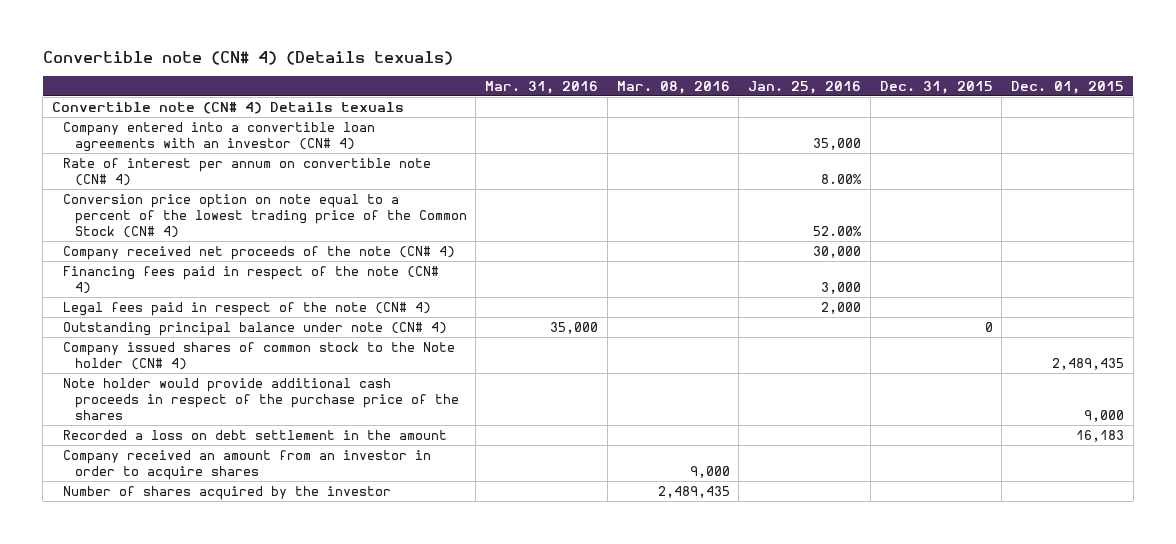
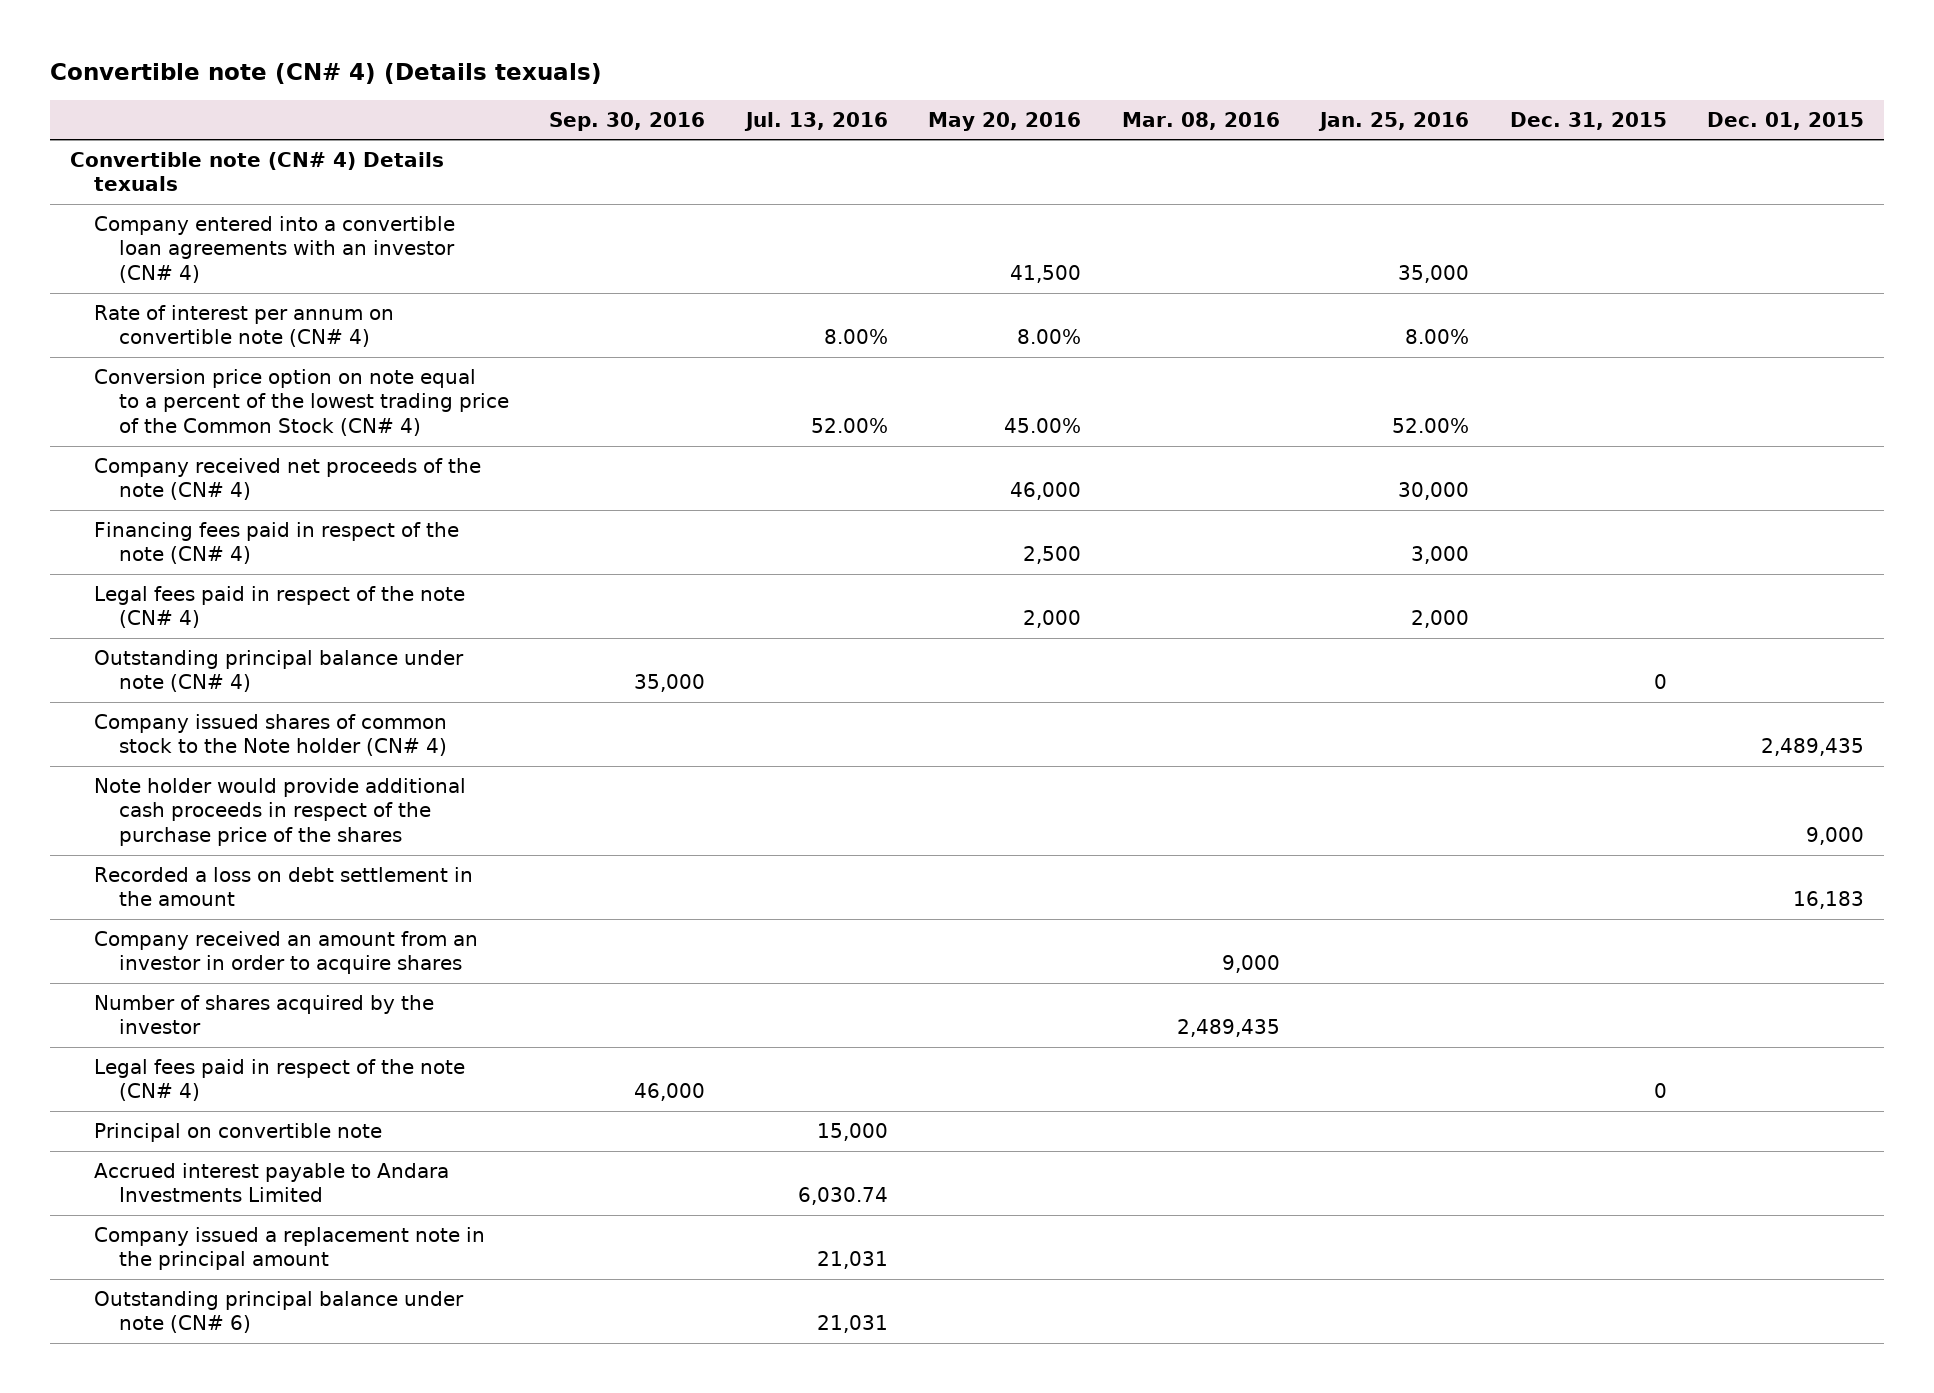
[485,80,599,94] Mar. 31, 2016 -> none
none -> [549,111,706,131] Sep. 30, 2016
none -> [743,111,888,131] Jul. 13, 2016
none -> [928,111,1082,131] May 20, 2016
none -> [94,1058,466,1102] Legal fees paid in respect of the note (CN# 4)
none -> [94,1122,383,1142] Principal on convertible note
none -> [94,1162,450,1203] Accrued interest payable to Andara Investments Limited
none -> [94,1226,486,1271] Company issued a replacement note in the principal amount
none -> [94,1290,465,1334] Outstanding principal balance under note (CN# 6)

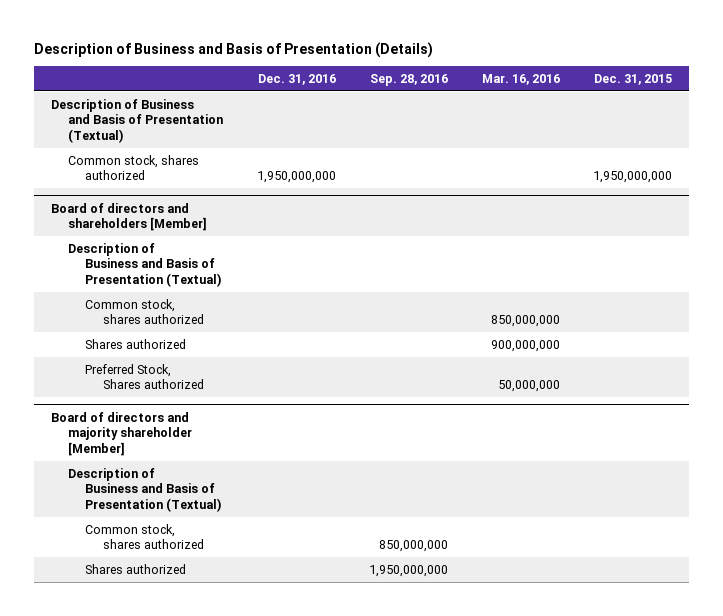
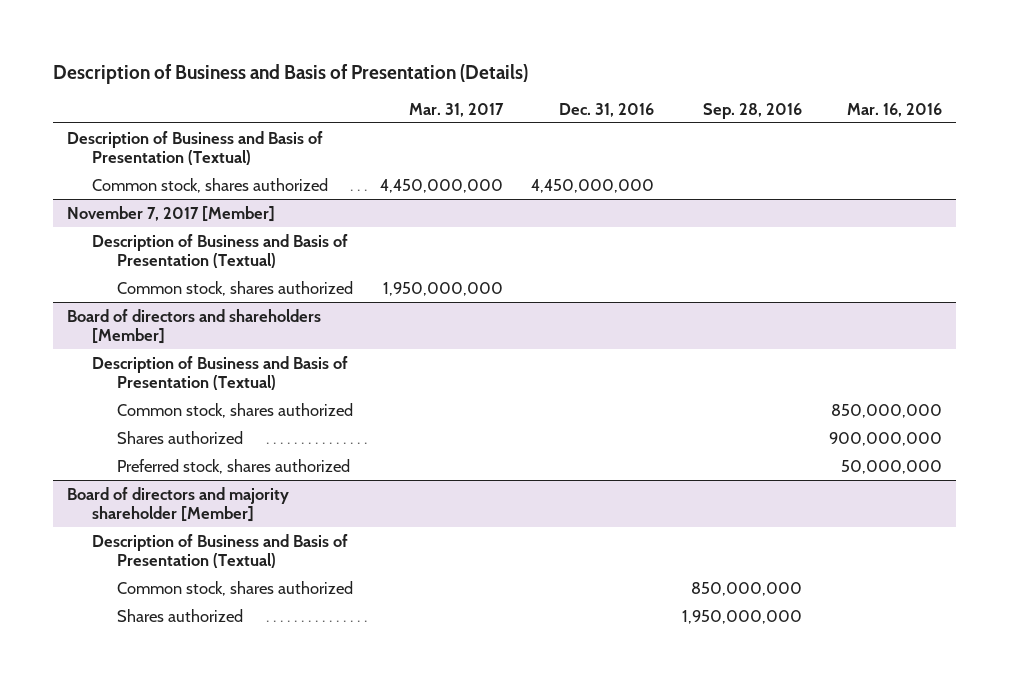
[594,73,673,85] Dec. 31, 2015 -> none
none -> [409,102,505,117] Mar. 31, 2017
[256,171,336,184] 1,950,000,000 -> [531,178,655,193] 4,450,000,000
none -> [66,205,275,222] November 7, 2017 [Member]
none -> [91,233,348,268] Description of Business and Basis of Presentation (Textual)
none -> [116,280,353,296] Common stock, shares authorized
[85,363,204,390] Preferred Stock, Shares authorized -> [116,458,350,474] Preferred stock, shares authorized

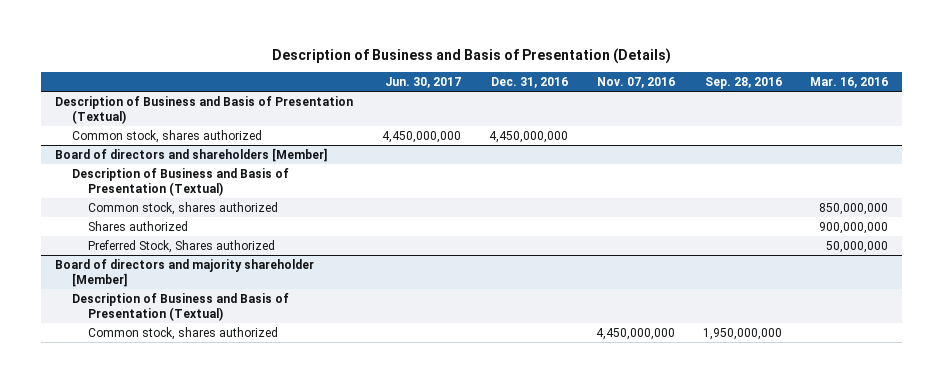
[409,102,505,117] Mar. 31, 2017 -> none
none -> [384,77,461,89] Jun. 30, 2017
none -> [596,77,675,89] Nov. 07, 2016
[66,205,275,222] November 7, 2017 [Member] -> none
[91,233,348,268] Description of Business and Basis of Presentation (Textual) -> none
[116,280,353,296] Common stock, shares authorized -> none
[116,458,350,474] Preferred stock, shares authorized -> [88,239,276,253] Preferred Stock, Shares authorized
[116,608,243,622] Shares authorized -> none
[690,581,802,596] 850,000,000 -> [702,327,782,340] 1,950,000,000

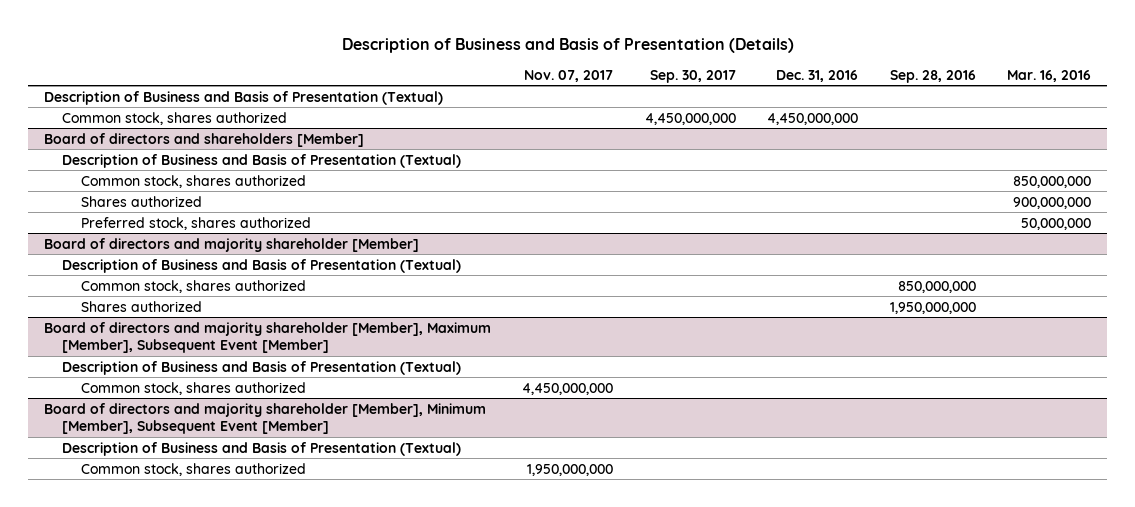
[384,77,461,89] Jun. 30, 2017 -> none
[596,77,675,89] Nov. 07, 2016 -> none
none -> [524,69,614,82] Nov. 07, 2017
none -> [649,69,736,83] Sep. 30, 2017
[88,239,276,253] Preferred Stock, Shares authorized -> [80,216,311,230] Preferred stock, shares authorized
[702,327,782,340] 1,950,000,000 -> [897,280,976,293] 850,000,000
none -> [80,300,202,312] Shares authorized
none -> [43,321,491,354] Board of directors and majority shareholder [Member], Maximum [Member], Subsequent Event [Member]
none -> [62,360,462,375] Description of Business and Basis of Presentation (Textual)
none -> [80,381,306,395] Common stock, shares authorized
none -> [43,402,486,435] Board of directors and majority shareholder [Member], Minimum [Member], Subsequent Event [Member]
none -> [62,441,462,456] Description of Business and Basis of Presentation (Textual)
none -> [80,462,306,476] Common stock, shares authorized

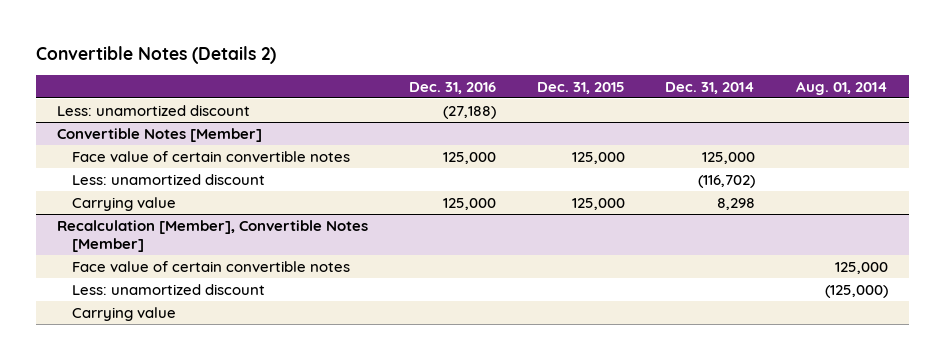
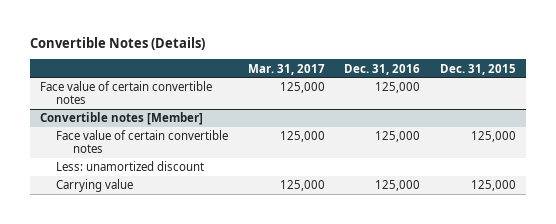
[36,45,277,64] Convertible Notes (Details 2) -> [30,37,206,51] Convertible Notes (Details)
[665,81,756,94] Dec. 31, 2014 -> none
[796,80,889,95] Aug. 01, 2014 -> none
none -> [247,63,325,75] Mar. 31, 2017
[56,104,250,116] Less: unamortized discount -> none
none -> [40,81,213,105] Face value of certain convertible notes
[56,127,262,142] Convertible Notes [Member] -> [40,112,204,126] Convertible notes [Member]
[56,219,368,252] Recalculation [Member], Convertible Notes [Member] -> none
[71,260,350,272] Face value of certain convertible notes -> none
[71,283,265,295] Less: unamortized discount -> none
[71,306,176,321] Carrying value -> none

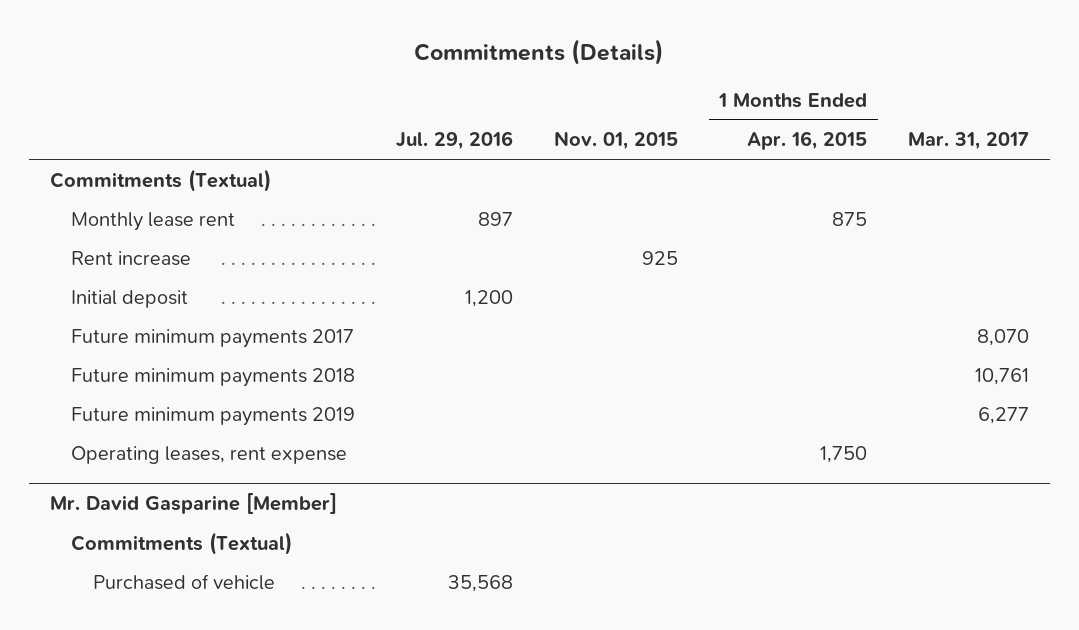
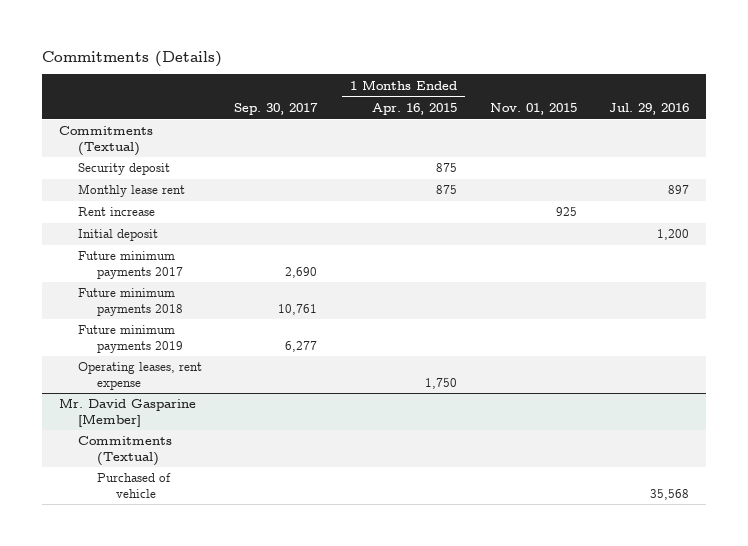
[908,132,1030,151] Mar. 31, 2017 -> none
none -> [234,103,319,116] Sep. 30, 2017
none -> [77,163,170,176] Security deposit

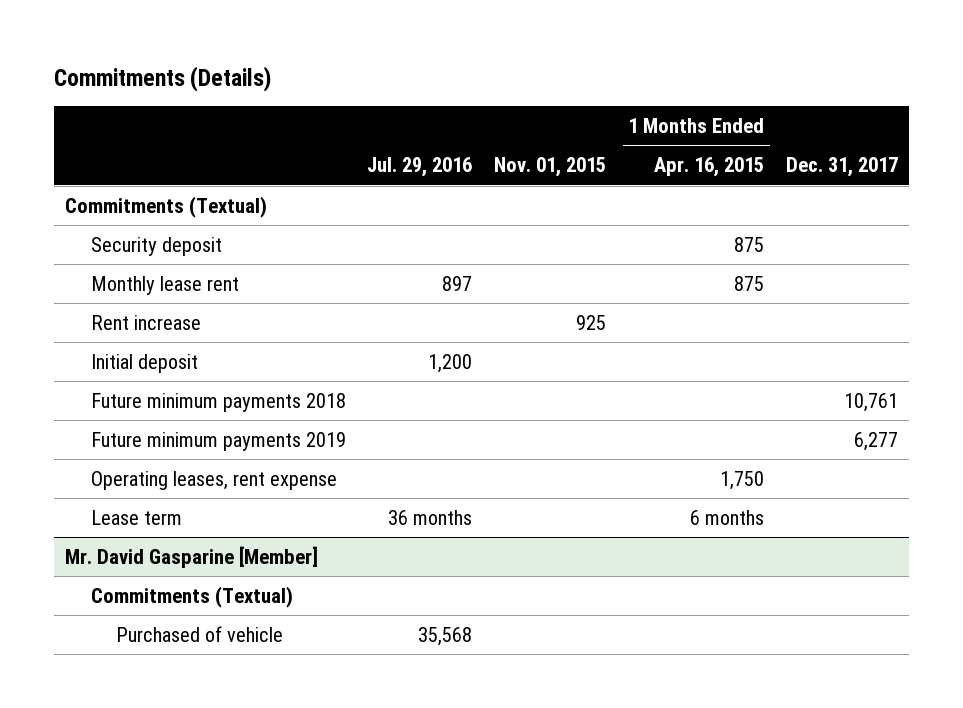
[234,103,319,116] Sep. 30, 2017 -> none
none -> [786,157,899,178] Dec. 31, 2017
[77,251,183,279] Future minimum payments 2017 -> none
none -> [90,509,182,525] Lease term

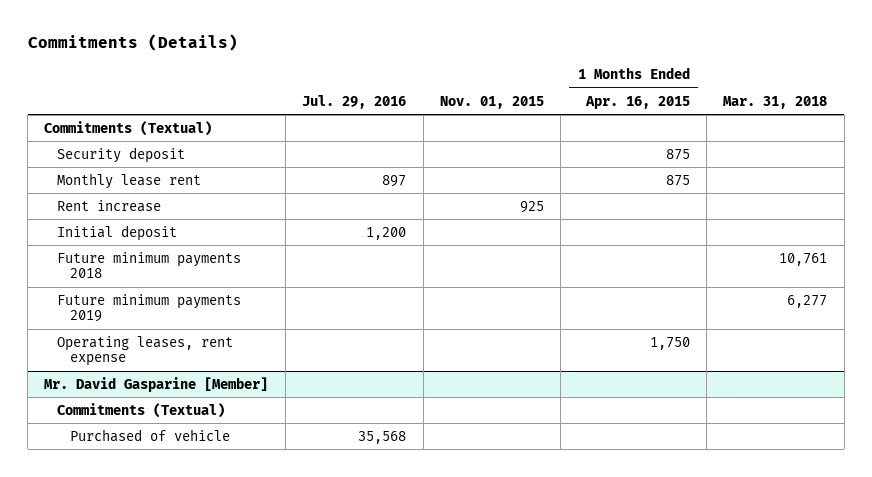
[786,157,899,178] Dec. 31, 2017 -> none
none -> [723,95,828,109] Mar. 31, 2018
[90,509,182,525] Lease term -> none

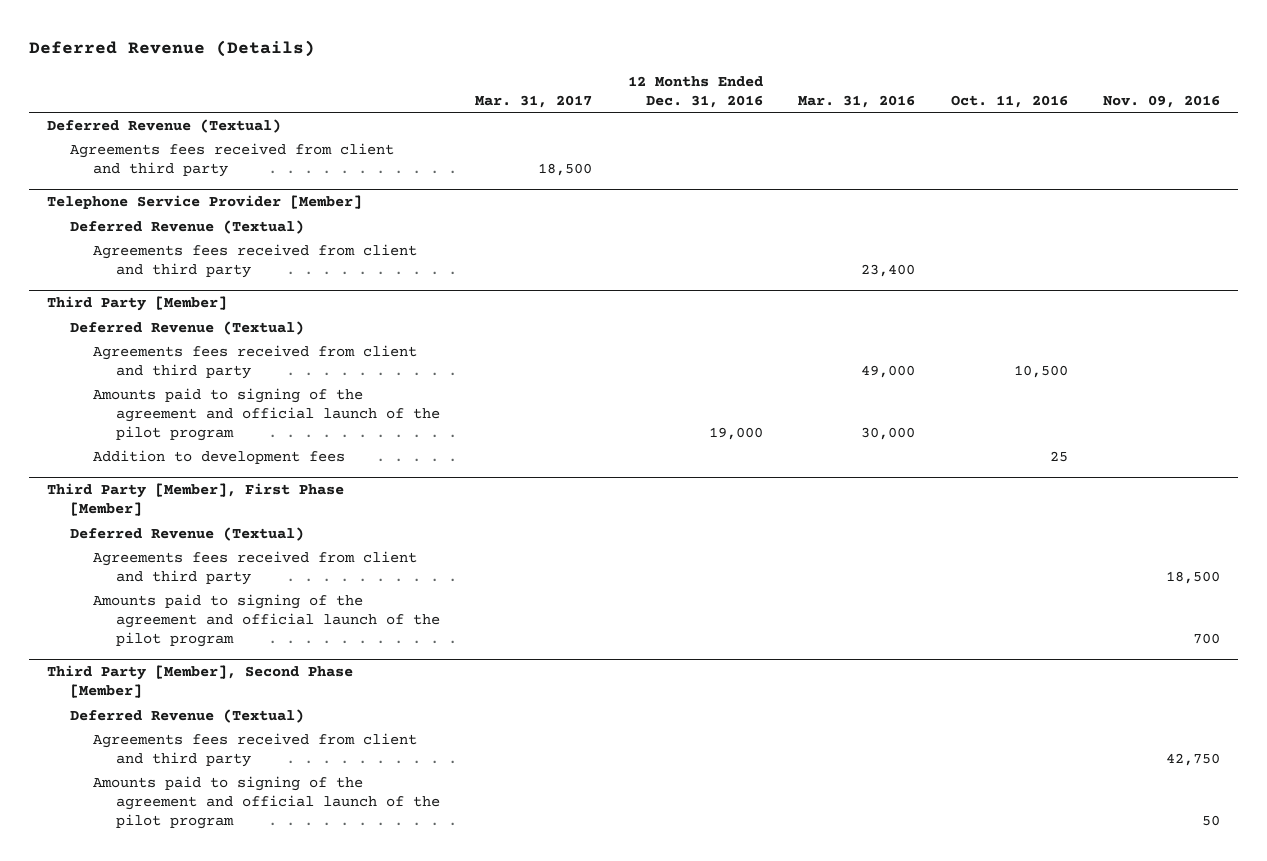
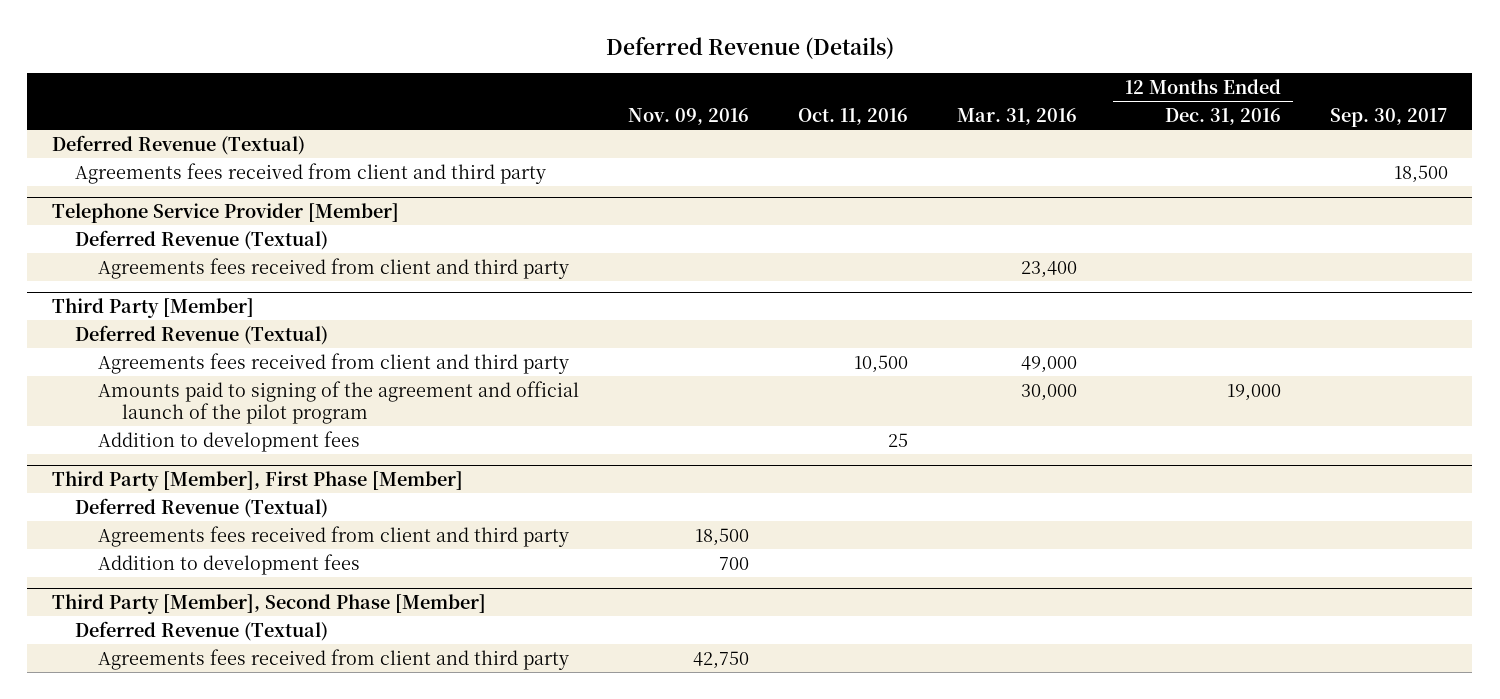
[475,94,593,108] Mar. 31, 2017 -> none
none -> [1330,107,1449,127] Sep. 30, 2017
[92,593,440,647] Amounts paid to signing of the agreement and official launch of the pilot program -> none
none -> [98,553,361,575] Addition to development fees
[92,775,440,829] Amounts paid to signing of the agreement and official launch of the pilot program -> none

